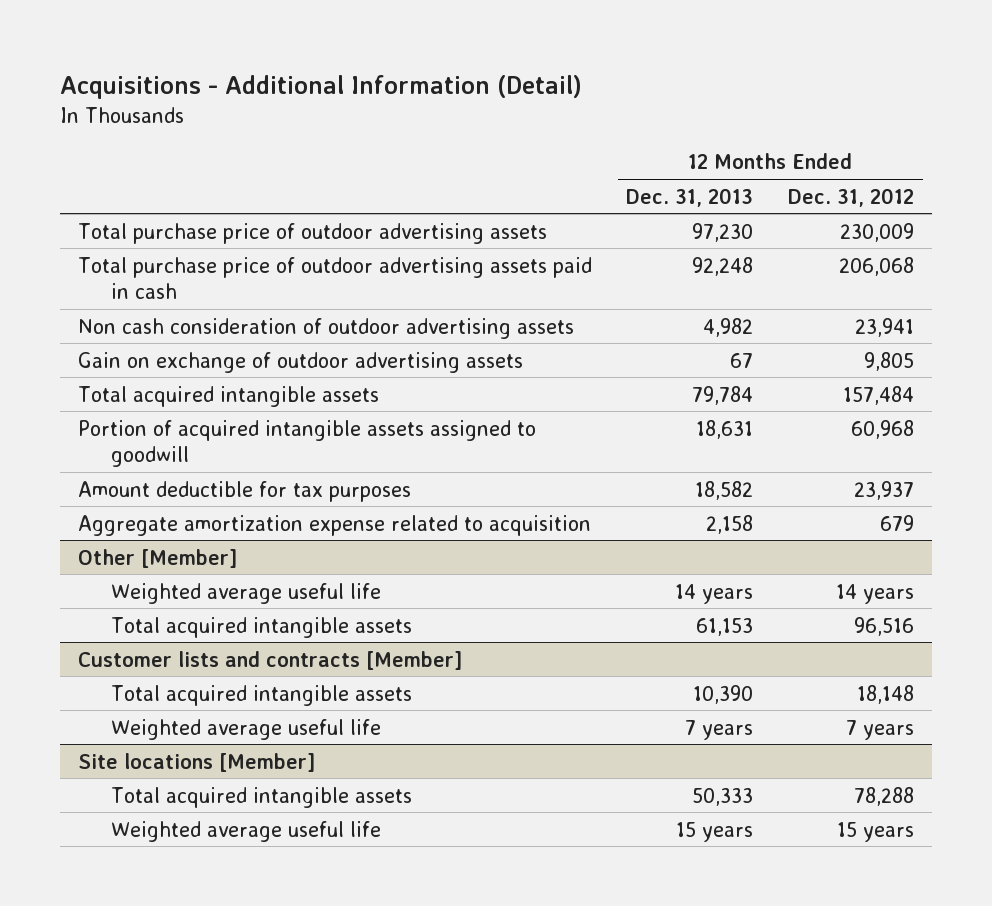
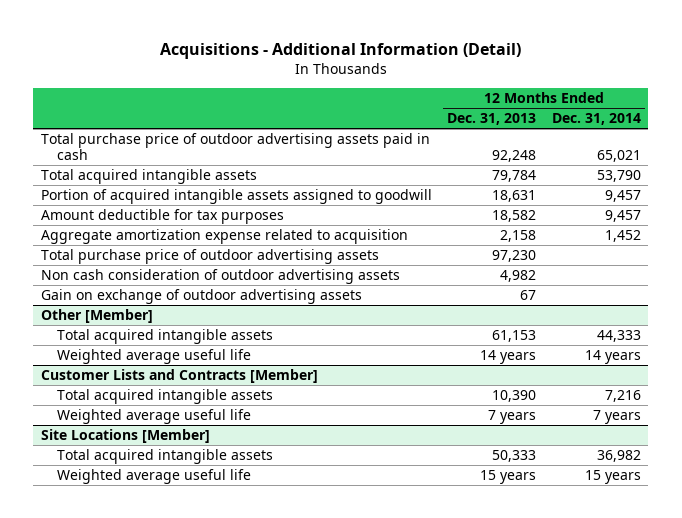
[788,187,915,207] Dec. 31, 2012 -> none
none -> [551,113,641,126] Dec. 31, 2014
[77,222,547,244] Total purchase price of outdoor advertising assets -> [40,249,379,265] Total purchase price of outdoor advertising assets
[77,317,574,339] Non cash consideration of outdoor advertising assets -> [40,269,400,285] Non cash consideration of outdoor advertising assets
[77,351,523,373] Gain on exchange of outdoor advertising assets -> [40,289,362,305] Gain on exchange of outdoor advertising assets
[110,582,381,604] Weighted average useful life -> [57,349,252,365] Weighted average useful life
[77,650,462,670] Customer lists and contracts [Member] -> [40,369,318,384] Customer Lists and Contracts [Member]
[77,752,315,772] Site locations [Member] -> [40,429,210,444] Site Locations [Member]

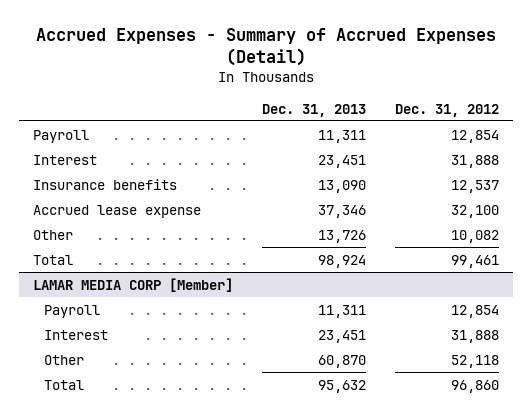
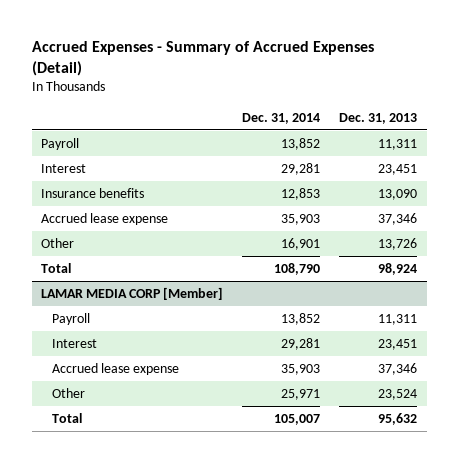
[394,103,499,117] Dec. 31, 2012 -> none
none -> [242,112,321,124] Dec. 31, 2014
none -> [51,362,179,375] Accrued lease expense
[317,354,366,368] 60,870 -> [378,388,418,400] 23,524

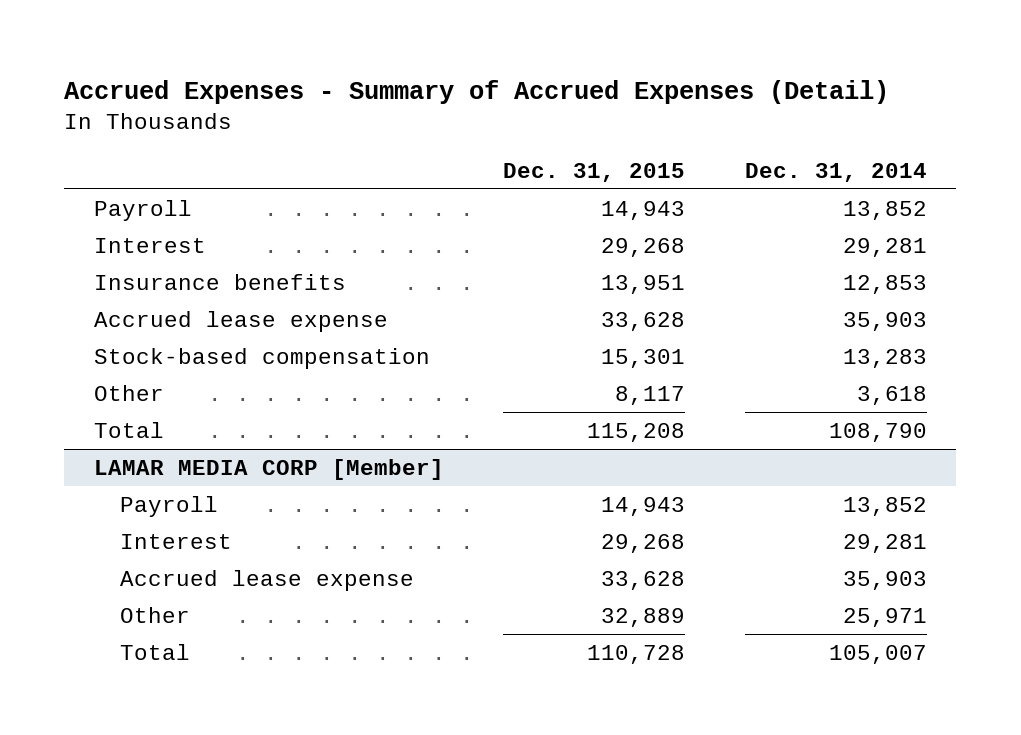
[339,112,418,124] Dec. 31, 2013 -> none
none -> [503,162,686,182] Dec. 31, 2015
none -> [93,348,430,370] Stock-based compensation
[281,237,321,250] 16,901 -> [856,386,927,406] 3,618

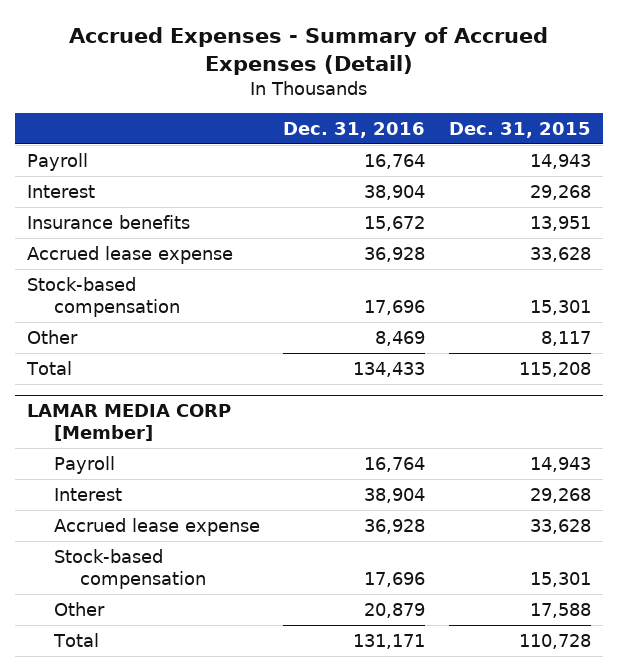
[744,162,927,182] Dec. 31, 2014 -> none
none -> [283,121,426,138] Dec. 31, 2016
none -> [53,549,206,590] Stock-based compensation
[601,608,686,628] 32,889 -> [530,603,592,619] 17,588

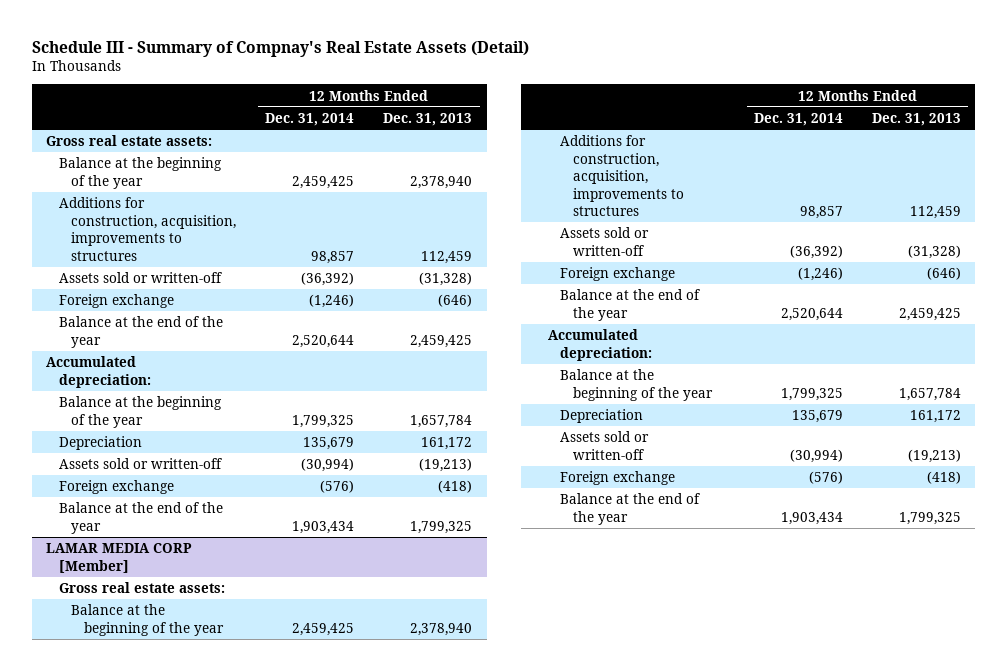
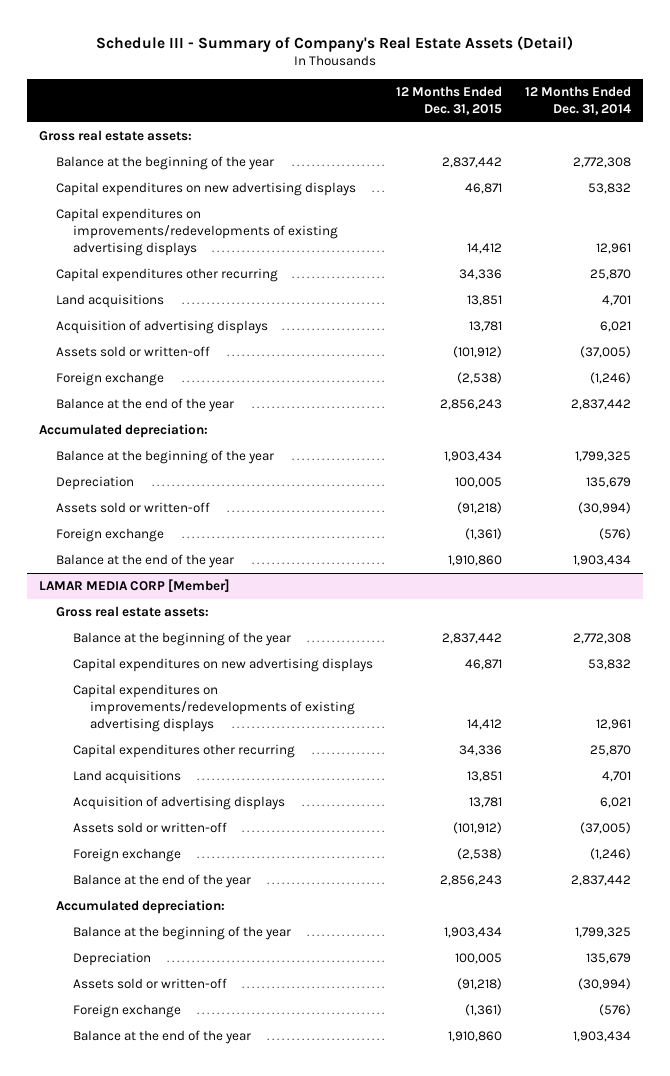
[31,40,529,57] Schedule III - Summary of Compnay's Real Estate Assets (Detail) -> [95,35,573,52] Schedule III - Summary of Company's Real Estate Assets (Detail)
[383,112,473,126] Dec. 31, 2013 -> none
none -> [395,85,502,115] 12 Months Ended Dec. 31, 2015
[58,197,237,261] Additions for construction, acquisition, improvements to structures -> none
[292,175,355,189] 2,459,425 -> [573,157,632,169] 2,772,308
none -> [55,182,356,197] Capital expenditures on new advertising displays
none -> [55,208,338,257] Capital expenditures on improvements/redevelopments of existing advertising displays
none -> [55,268,278,283] Capital expenditures other recurring
none -> [55,294,164,309] Land acquisitions
none -> [55,320,268,335] Acquisition of advertising displays
[301,272,355,287] (36,392) -> [580,346,632,359] (37,005)
[292,334,355,348] 2,520,644 -> [571,399,632,411] 2,837,442
[560,135,684,216] Additions for construction, acquisition, improvements to structures -> none
[292,622,355,636] 2,459,425 -> [573,633,632,645] 2,772,308
none -> [72,658,373,673] Capital expenditures on new advertising displays
none -> [72,684,355,733] Capital expenditures on improvements/redevelopments of existing advertising displays
none -> [72,744,295,759] Capital expenditures other recurring
none -> [72,770,181,785] Land acquisitions
none -> [72,796,285,811] Acquisition of advertising displays
[790,244,844,259] (36,392) -> [580,822,632,835] (37,005)
[781,307,844,321] 2,520,644 -> [571,875,632,887] 2,837,442

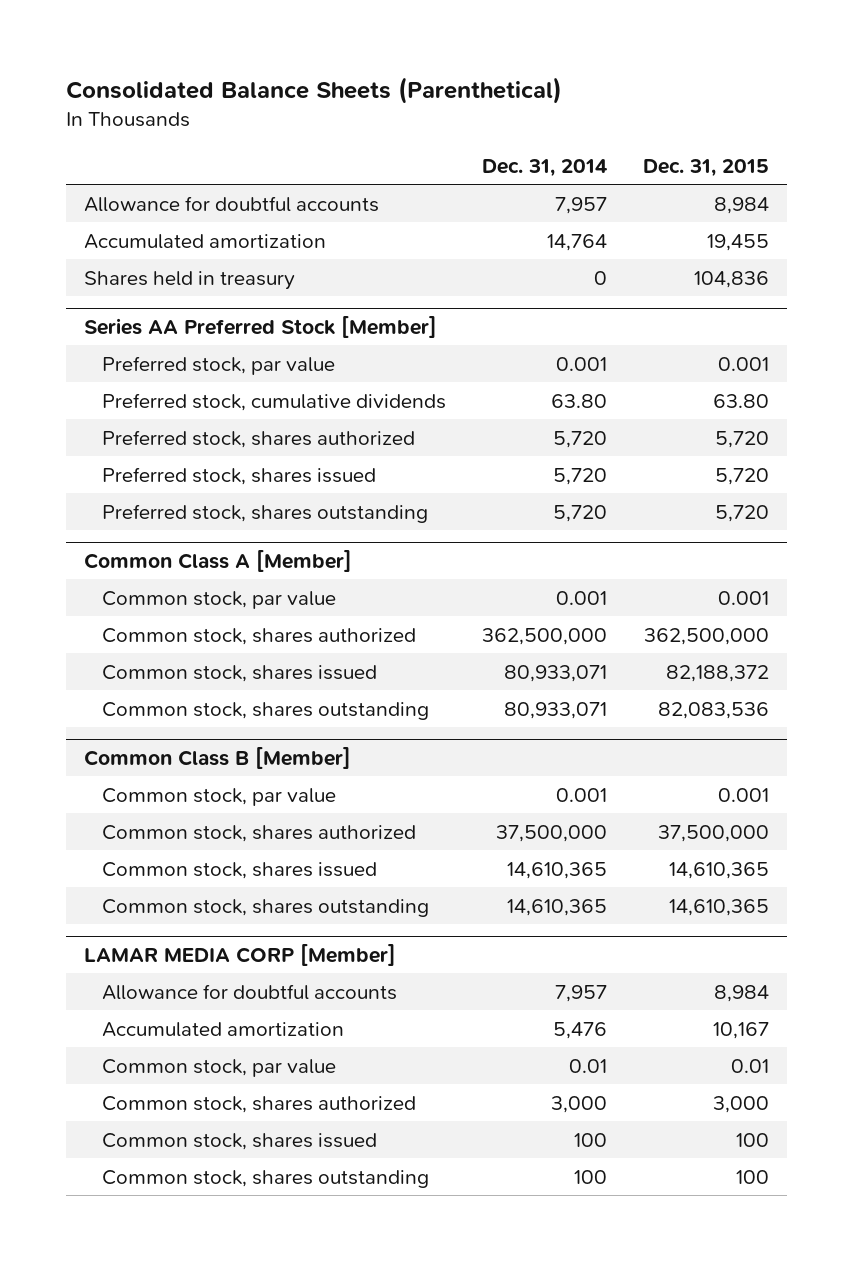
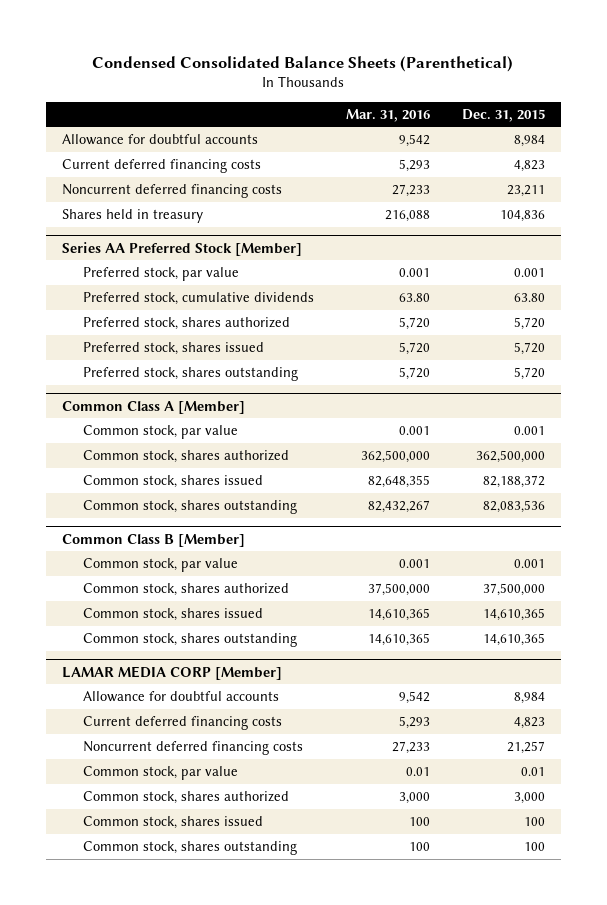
[65,76,562,104] Consolidated Balance Sheets (Parenthetical) -> [92,56,514,73] Condensed Consolidated Balance Sheets (Parenthetical)
[482,158,608,177] Dec. 31, 2014 -> none
none -> [346,108,431,122] Mar. 31, 2016
[83,233,326,249] Accumulated amortization -> none
none -> [61,158,261,173] Current deferred financing costs
none -> [61,183,282,198] Noncurrent deferred financing costs
[102,1021,345,1037] Accumulated amortization -> none
none -> [83,715,283,730] Current deferred financing costs
none -> [83,740,304,755] Noncurrent deferred financing costs

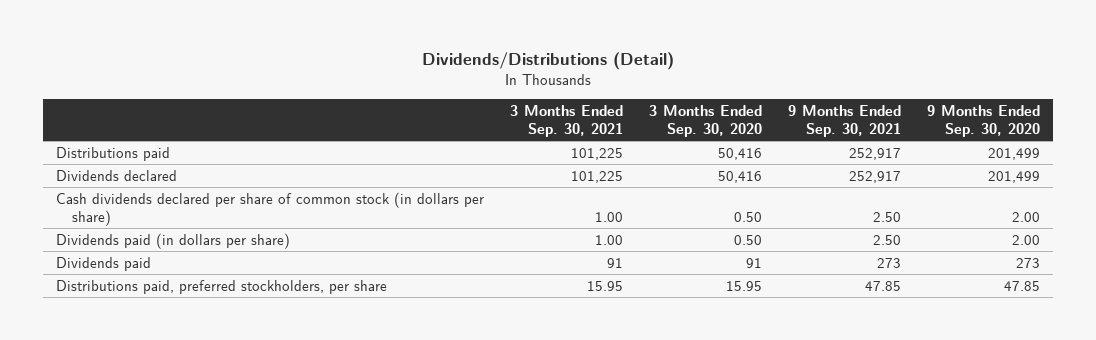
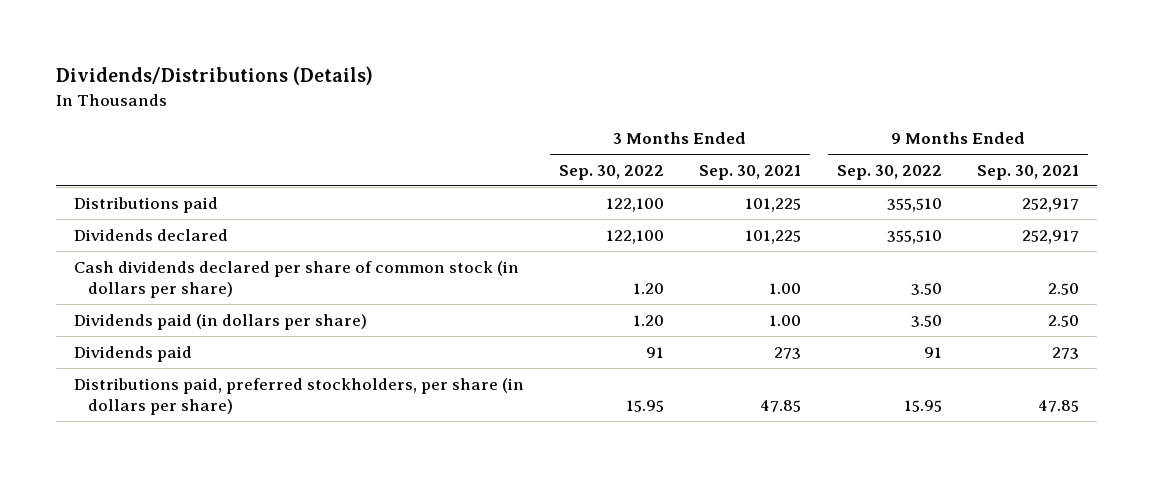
[422,52,675,71] Dividends/Distributions (Detail) -> [55,66,373,86] Dividends/Distributions (Details)
[649,104,763,137] 3 Months Ended Sep. 30, 2020 -> none
[927,104,1041,137] 9 Months Ended Sep. 30, 2020 -> none
none -> [559,164,665,180] Sep. 30, 2022
none -> [836,164,942,180] Sep. 30, 2022
[607,257,624,268] 91 -> [774,346,802,359] 273
[56,279,388,294] Distributions paid, preferred stockholders, per share -> [73,377,524,415] Distributions paid, preferred stockholders, per share (in dollars per share)
[587,280,624,291] 15.95 -> [760,399,802,412] 47.85

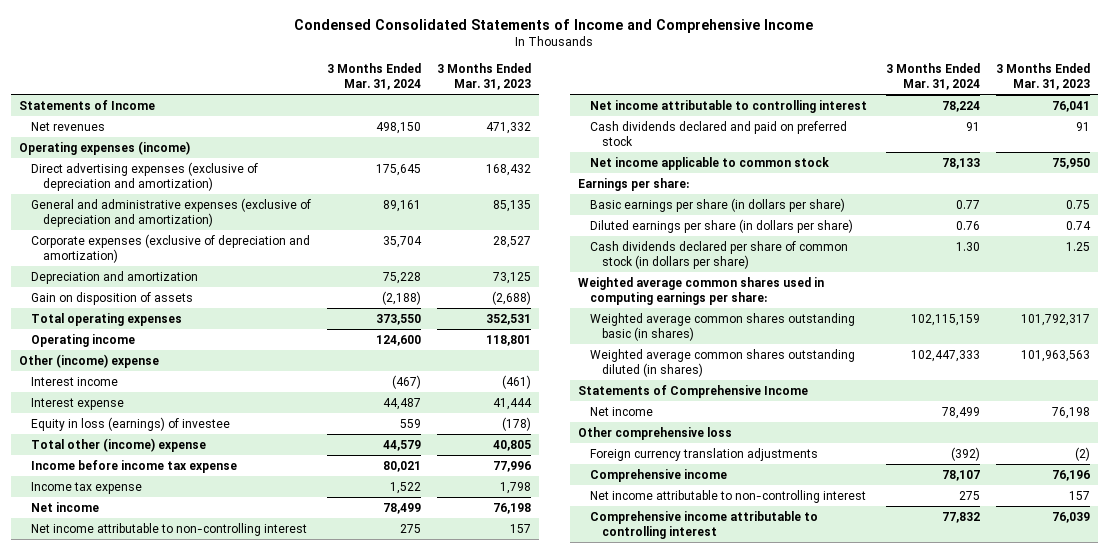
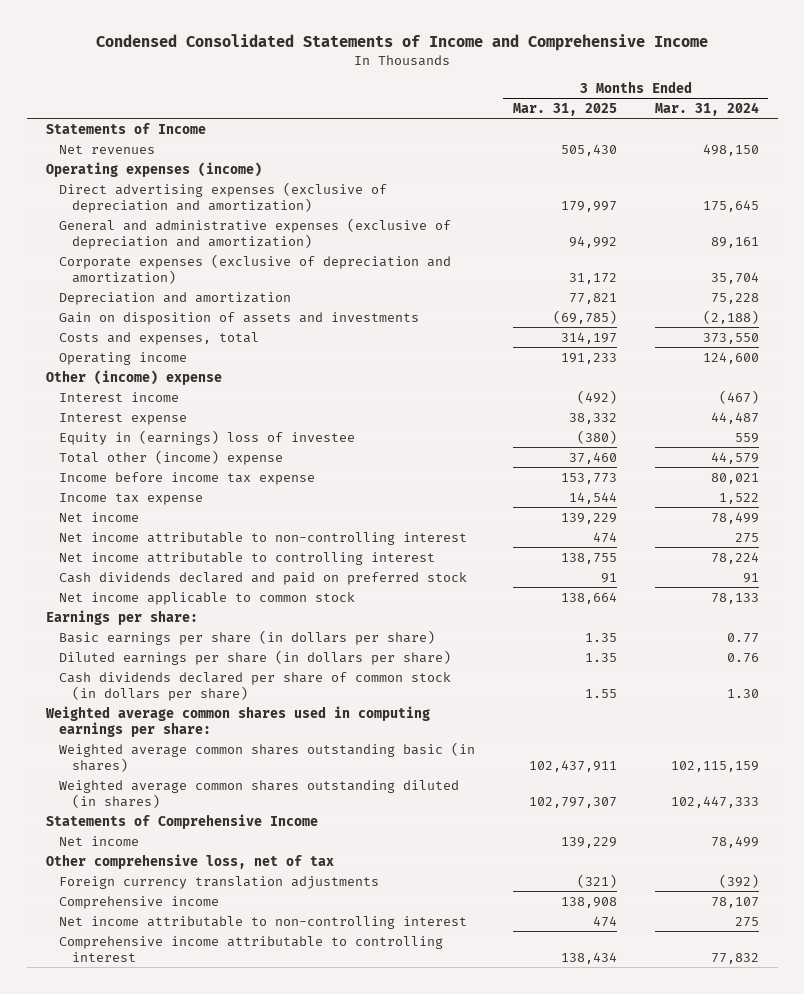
[437,62,532,90] 3 Months Ended Mar. 31, 2023 -> none
none -> [512,102,617,116] Mar. 31, 2025
[31,291,194,305] Gain on disposition of assets -> [58,311,419,325] Gain on disposition of assets and investments
[31,312,183,326] Total operating expenses -> [58,331,259,345] Costs and expenses, total
[31,416,231,431] Equity in loss (earnings) of investee -> [58,429,355,445] Equity in (earnings) loss of investee
[577,426,732,440] Other comprehensive loss -> [45,853,334,869] Other comprehensive loss, net of tax

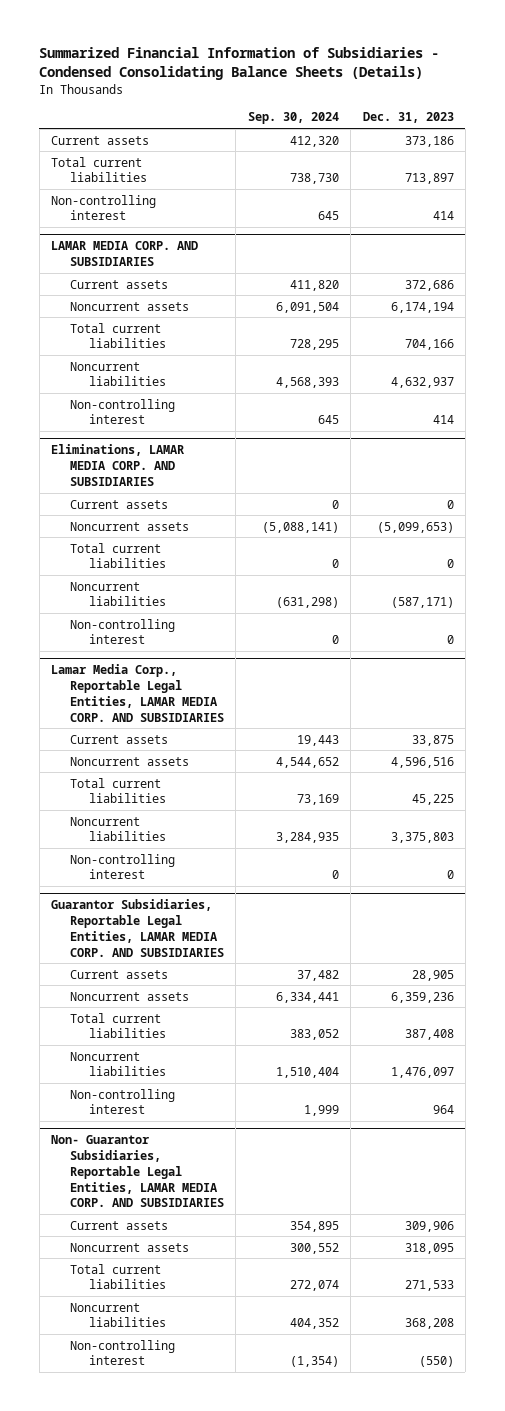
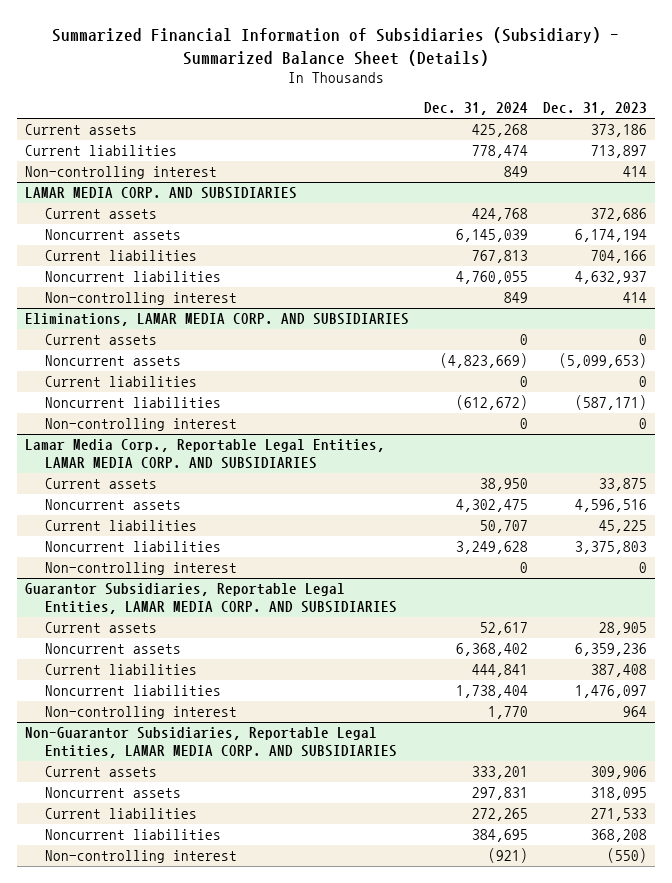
[39,47,440,81] Summarized Financial Information of Subsidiaries - Condensed Consolidating Balance Sheets (Details) -> [52,27,620,66] Summarized Financial Information of Subsidiaries (Subsidiary) - Summarized Balance Sheet (Details)
[247,112,339,125] Sep. 30, 2024 -> none
none -> [424,102,529,116] Dec. 31, 2024
[51,156,147,183] Total current liabilities -> [25,145,178,157] Current liabilities
[69,322,166,349] Total current liabilities -> [45,250,198,262] Current liabilities
[69,542,166,569] Total current liabilities -> [45,376,198,388] Current liabilities
[69,777,166,804] Total current liabilities -> [45,520,198,532] Current liabilities
[69,1012,166,1039] Total current liabilities -> [45,664,198,676] Current liabilities
[51,1135,224,1208] Non- Guarantor Subsidiaries, Reportable Legal Entities, LAMAR MEDIA CORP. AND SUBSIDIARIES -> [25,727,398,759] Non-Guarantor Subsidiaries, Reportable Legal Entities, LAMAR MEDIA CORP. AND SUBSIDIARIES
[69,1263,166,1290] Total current liabilities -> [45,808,198,820] Current liabilities

